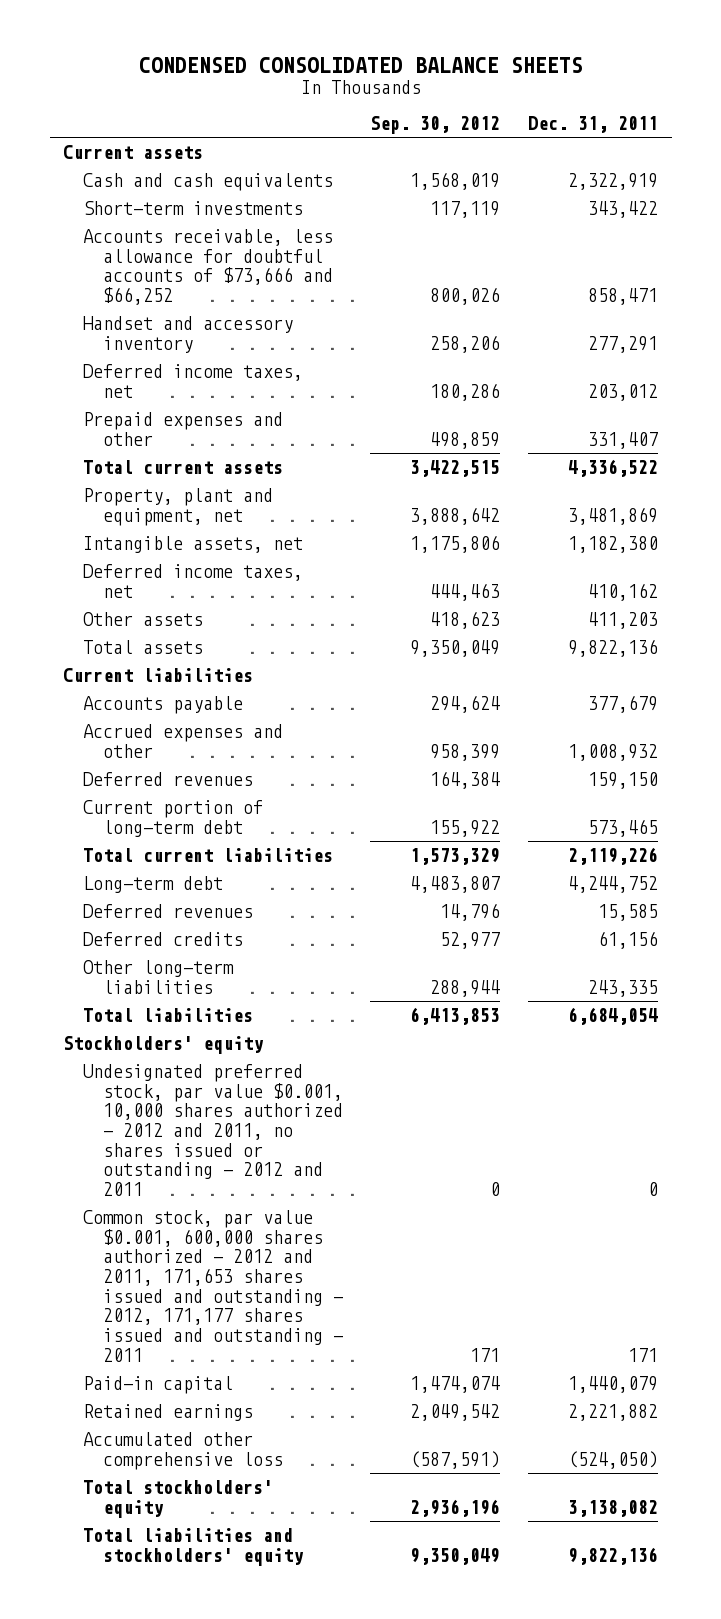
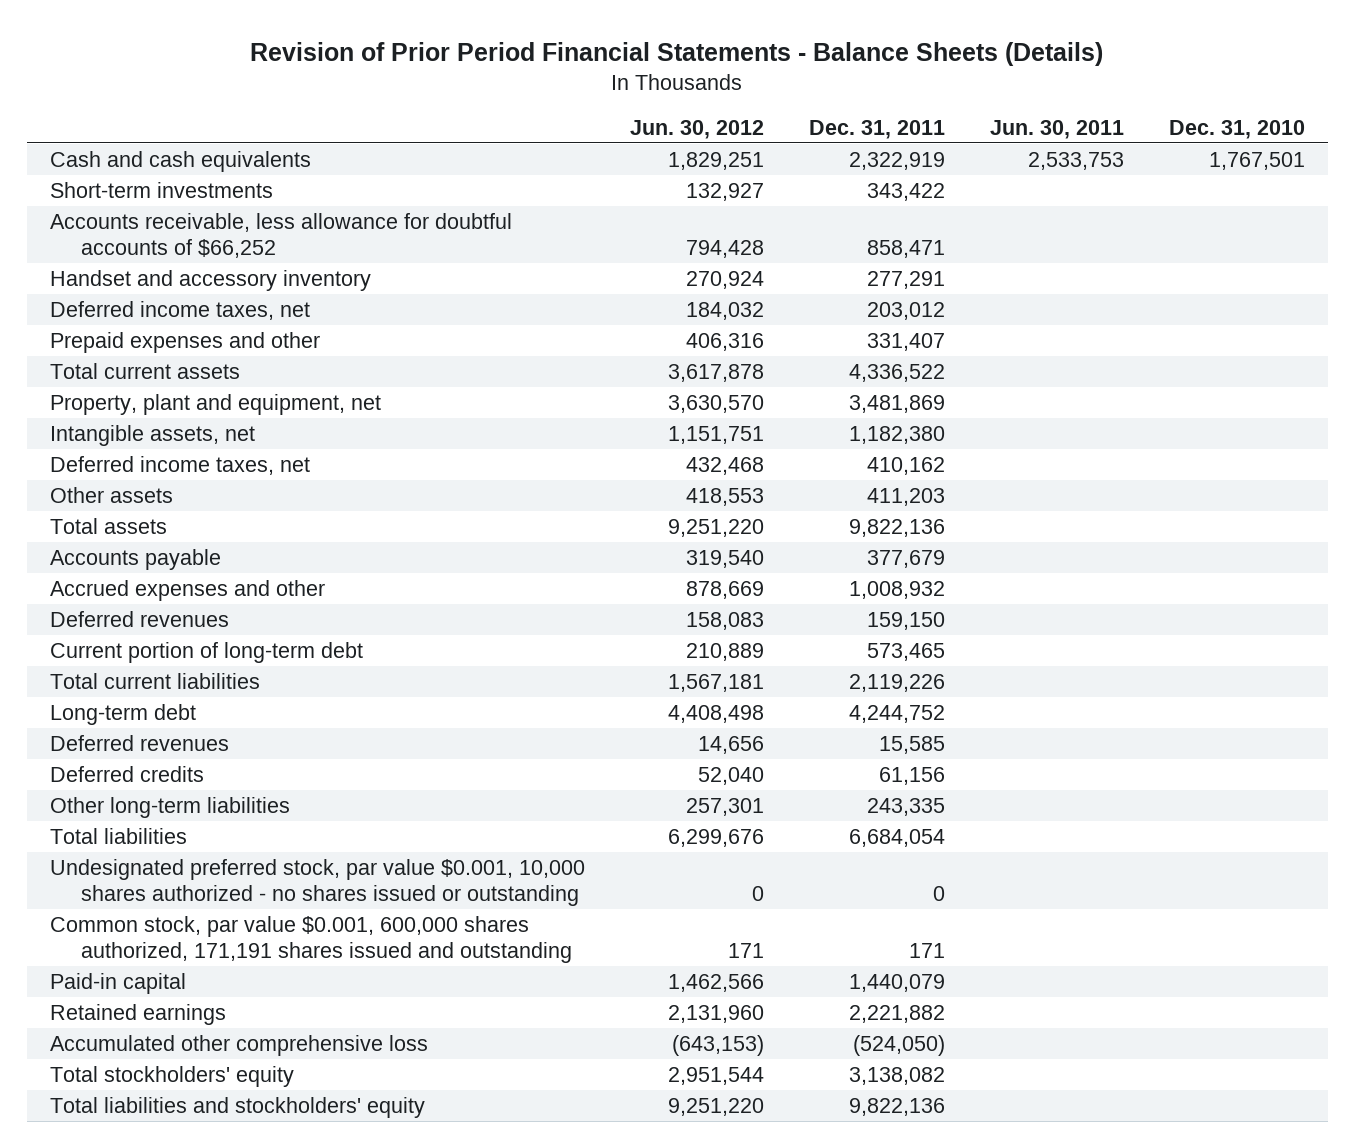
[138,57,583,74] CONDENSED CONSOLIDATED BALANCE SHEETS -> [250,41,1104,66] Revision of Prior Period Financial Statements - Balance Sheets (Details)
[370,115,501,134] Sep. 30, 2012 -> none
none -> [629,119,764,139] Jun. 30, 2012
none -> [990,119,1125,139] Jun. 30, 2011
none -> [1169,119,1306,139] Dec. 31, 2010
[63,145,204,160] Current assets -> none
[83,229,334,306] Accounts receivable, less allowance for doubtful accounts of $73,666 and $66,252 -> [49,213,512,258] Accounts receivable, less allowance for doubtful accounts of $66,252
[63,668,254,683] Current liabilities -> none
[63,1036,265,1055] Stockholders' equity -> none
[83,1064,343,1196] Undesignated preferred stock, par value $0.001, 10,000 shares authorized - 2012 and 2011, no shares issued or outstanding - 2012 and 2011 -> [49,859,585,906] Undesignated preferred stock, par value $0.001, 10,000 shares authorized - no shares issued or outstanding
[83,1210,343,1362] Common stock, par value $0.001, 600,000 shares authorized - 2012 and 2011, 171,653 shares issued and outstanding - 2012, 171,177 shares issued and outstanding - 2011 -> [49,916,572,963] Common stock, par value $0.001, 600,000 shares authorized, 171,191 shares issued and outstanding

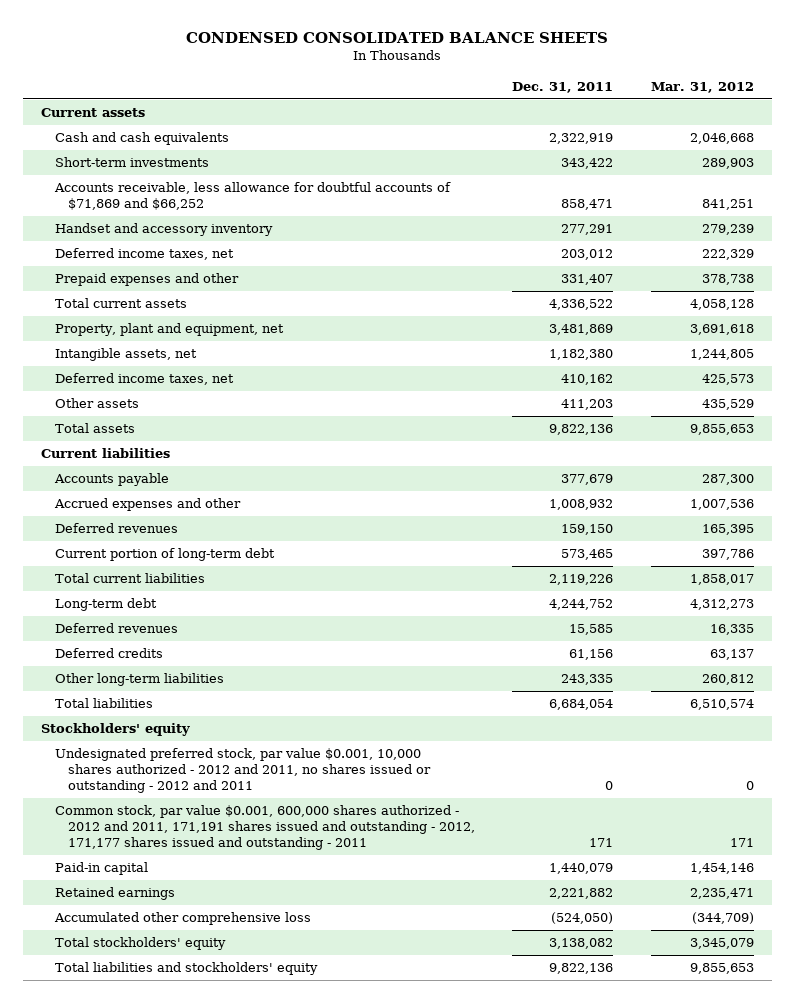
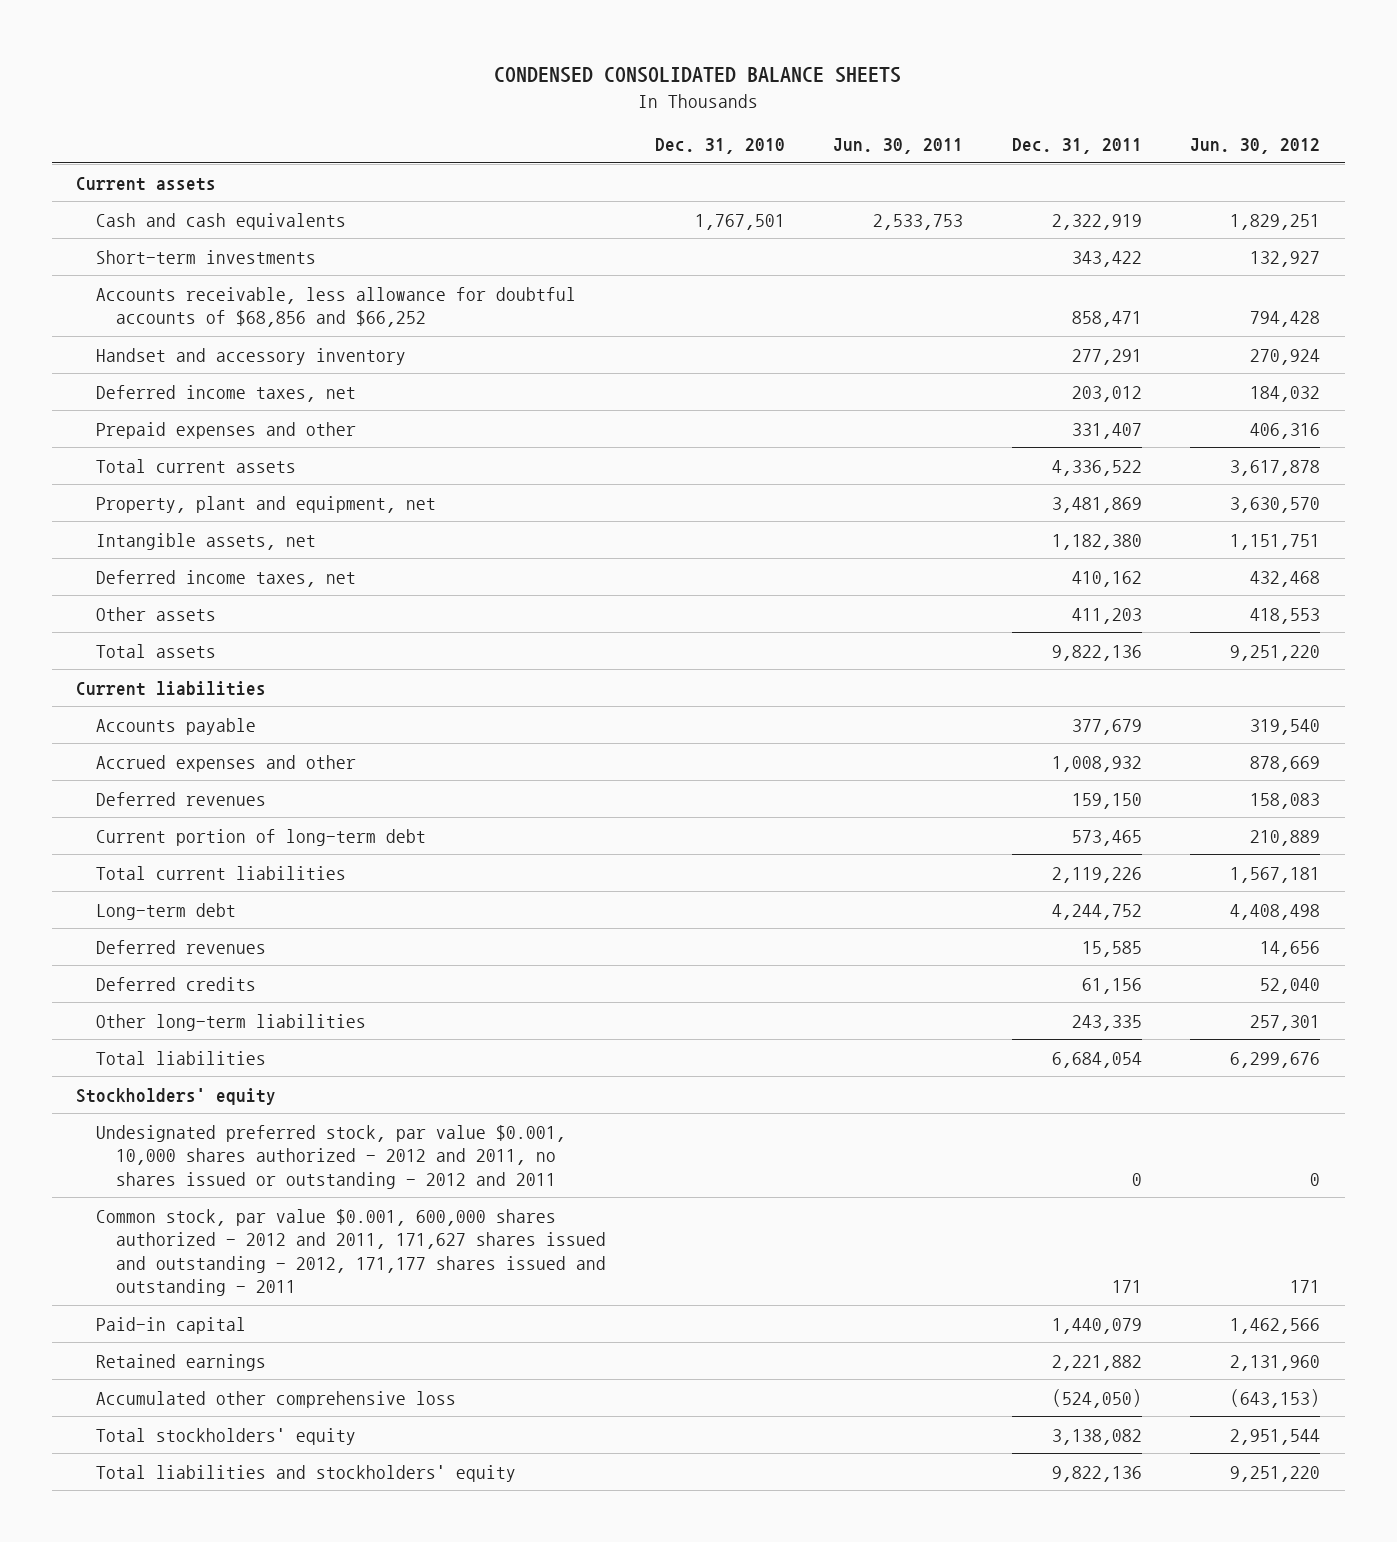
[650,81,754,93] Mar. 31, 2012 -> none
none -> [654,138,785,155] Dec. 31, 2010
none -> [833,138,964,155] Jun. 30, 2011
none -> [1190,138,1321,155] Jun. 30, 2012
[53,182,451,211] Accounts receivable, less allowance for doubtful accounts of $71,869 and $66,252 -> [96,286,577,328] Accounts receivable, less allowance for doubtful accounts of $68,856 and $66,252
[54,805,476,851] Common stock, par value $0.001, 600,000 shares authorized - 2012 and 2011, 171,191 shares issued and outstanding - 2012, 171,177 shares issued and outstanding - 2011 -> [96,1208,607,1296] Common stock, par value $0.001, 600,000 shares authorized - 2012 and 2011, 171,627 shares issued and outstanding - 2012, 171,177 shares issued and outstanding - 2011

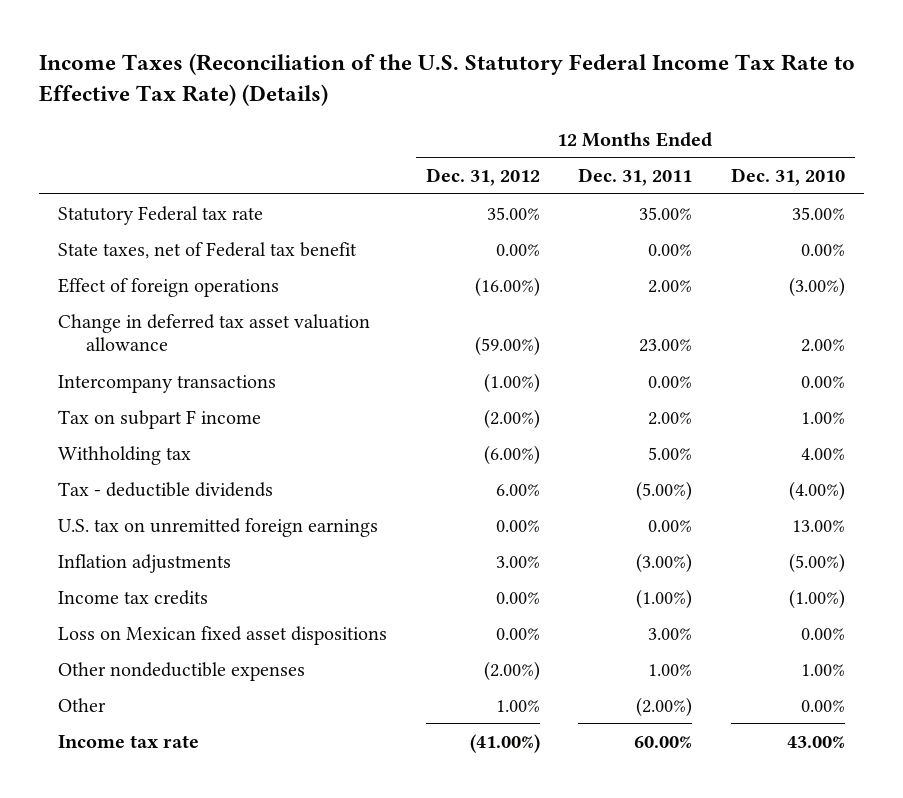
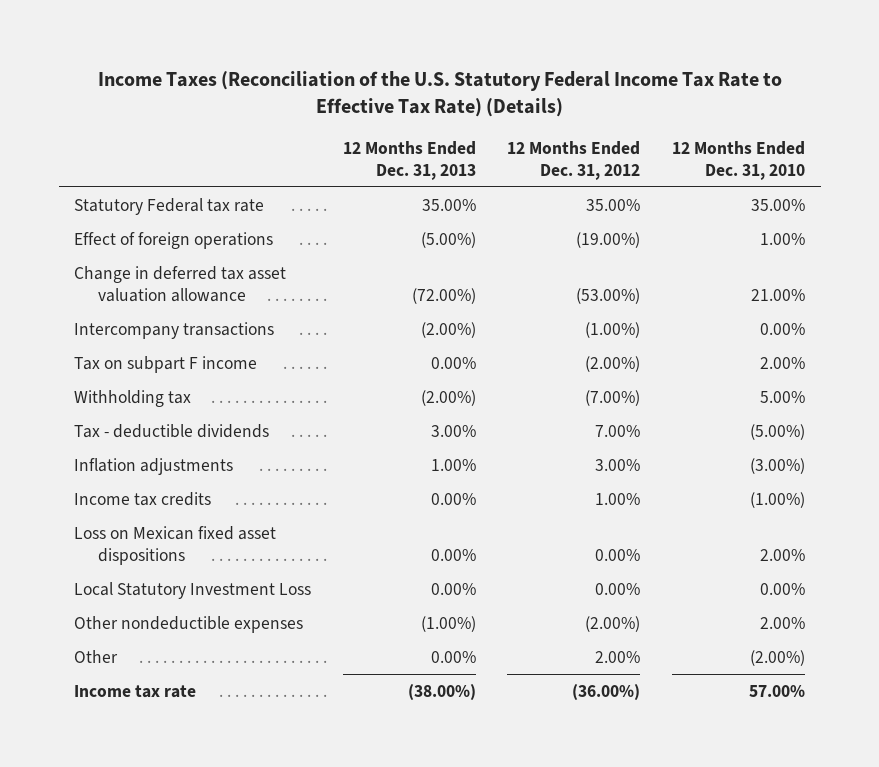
[578,168,693,187] Dec. 31, 2011 -> none
none -> [342,140,476,180] 12 Months Ended Dec. 31, 2013
[58,241,358,259] State taxes, net of Federal tax benefit -> none
[474,276,540,297] (16.00%) -> [576,231,641,248] (19.00%)
[789,276,846,297] (3.00%) -> [759,232,805,245] 1.00%
[474,336,540,357] (59.00%) -> [576,287,641,304] (53.00%)
[801,339,846,353] 2.00% -> [750,288,805,301] 21.00%
[58,517,379,537] U.S. tax on unremitted foreign earnings -> none
[801,411,846,424] 1.00% -> [759,356,805,369] 2.00%
[483,444,540,465] (6.00%) -> [585,389,641,406] (7.00%)
[801,447,846,460] 4.00% -> [759,390,805,403] 5.00%
[495,483,540,496] 6.00% -> [595,424,641,437] 7.00%
[789,480,846,501] (4.00%) -> [749,423,805,440] (5.00%)
[789,552,846,573] (5.00%) -> [749,457,805,474] (3.00%)
[495,591,540,604] 0.00% -> [595,492,641,505] 1.00%
[801,627,846,640] 0.00% -> [759,548,805,561] 2.00%
none -> [74,581,312,599] Local Statutory Investment Loss
[801,663,846,676] 1.00% -> [759,616,805,629] 2.00%
[495,699,540,712] 1.00% -> [595,650,641,663] 2.00%
[801,699,846,712] 0.00% -> [749,649,805,666] (2.00%)
[469,733,540,753] (41.00%) -> [572,683,641,700] (36.00%)
[787,735,846,748] 43.00% -> [748,684,805,697] 57.00%

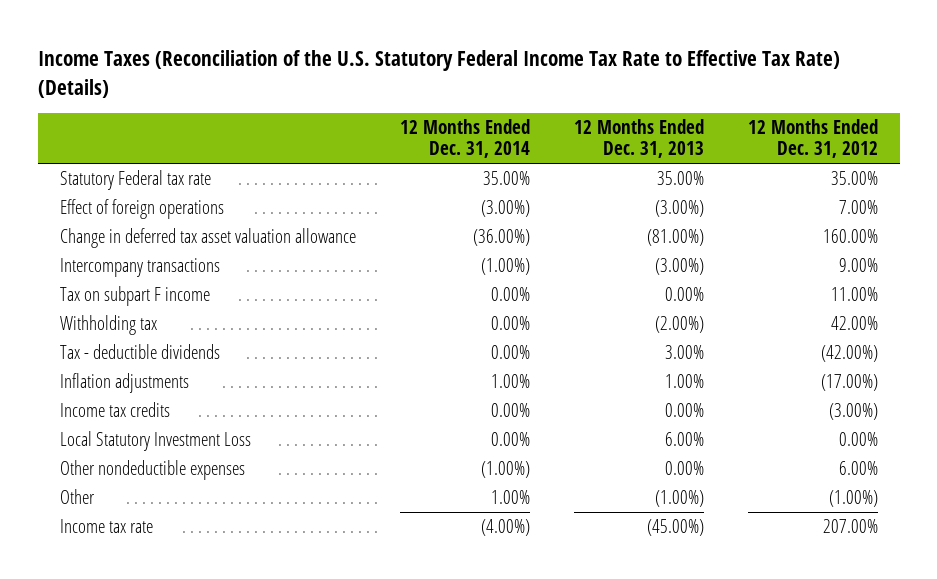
[671,140,805,180] 12 Months Ended Dec. 31, 2010 -> none
none -> [399,118,530,158] 12 Months Ended Dec. 31, 2014
[74,525,277,565] Loss on Mexican fixed asset dispositions -> none
[420,231,476,248] (5.00%) -> [654,200,704,218] (3.00%)
[576,231,641,248] (19.00%) -> [838,200,878,215] 7.00%
[411,287,476,304] (72.00%) -> [646,229,704,247] (81.00%)
[576,287,641,304] (53.00%) -> [822,229,878,244] 160.00%
[420,321,476,338] (2.00%) -> [654,258,704,276] (3.00%)
[585,321,641,338] (1.00%) -> [838,258,878,273] 9.00%
[585,355,641,372] (2.00%) -> [830,287,878,302] 11.00%
[585,389,641,406] (7.00%) -> [830,316,878,331] 42.00%
[595,424,641,437] 7.00% -> [820,345,878,363] (42.00%)
[595,458,641,471] 3.00% -> [820,374,878,392] (17.00%)
[595,492,641,505] 1.00% -> [828,403,878,421] (3.00%)
[430,582,476,595] 0.00% -> [664,432,704,447] 6.00%
[420,615,476,632] (1.00%) -> [664,461,704,476] 0.00%
[585,615,641,632] (2.00%) -> [838,461,878,476] 6.00%
[430,650,476,663] 0.00% -> [654,490,704,508] (1.00%)
[595,650,641,663] 2.00% -> [828,490,878,508] (1.00%)
[407,683,476,700] (38.00%) -> [646,519,704,537] (45.00%)
[572,683,641,700] (36.00%) -> [822,519,878,534] 207.00%

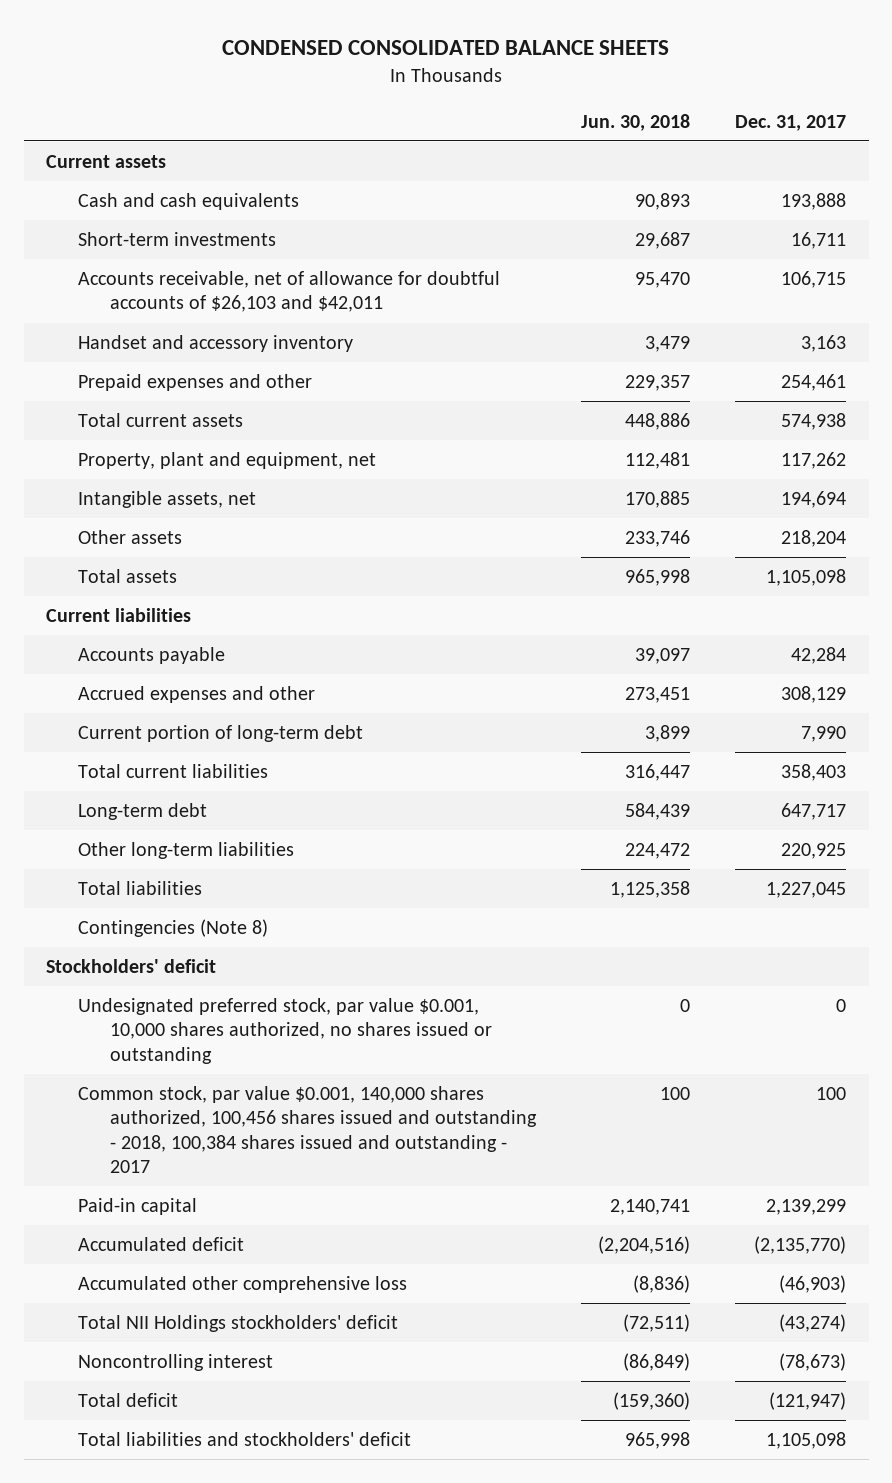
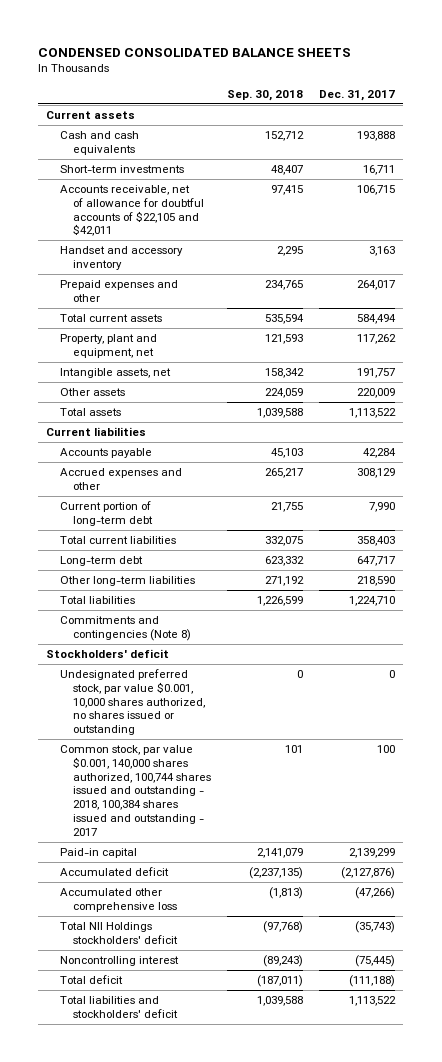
[580,113,690,131] Jun. 30, 2018 -> none
none -> [227,90,304,102] Sep. 30, 2018
[78,271,501,313] Accounts receivable, net of allowance for doubtful accounts of $26,103 and $42,011 -> [59,185,204,237] Accounts receivable, net of allowance for doubtful accounts of $22,105 and $42,011
[781,374,847,392] 254,461 -> [357,280,396,291] 264,017
[781,413,847,431] 574,938 -> [357,314,397,325] 584,494
[781,491,847,509] 194,694 -> [357,368,396,379] 191,757
[781,530,847,548] 218,204 -> [357,388,396,399] 220,009
[766,569,847,587] 1,105,098 -> [349,408,397,419] 1,113,522
[781,843,847,860] 220,925 -> [357,576,396,587] 218,590
[766,882,847,899] 1,227,045 -> [349,596,396,607] 1,224,710
[78,919,269,938] Contingencies (Note 8) -> [59,616,191,641] Commitments and contingencies (Note 8)
[78,1086,537,1173] Common stock, par value $0.001, 140,000 shares authorized, 100,456 shares issued and outstanding - 2018, 100,384 shares issued and outstanding - 2017 -> [59,745,211,836] Common stock, par value $0.001, 140,000 shares authorized, 100,744 shares issued and outstanding - 2018, 100,384 shares issued and outstanding - 2017
[754,1236,847,1255] (2,135,770) -> [341,867,396,880] (2,127,876)
[779,1275,847,1294] (46,903) -> [355,887,396,900] (47,266)
[779,1314,847,1333] (43,274) -> [355,921,396,934] (35,743)
[779,1353,847,1372] (78,673) -> [355,955,396,968] (75,445)
[769,1392,847,1411] (121,947) -> [349,975,396,988] (111,188)
[766,1432,847,1450] 1,105,098 -> [349,996,397,1007] 1,113,522

